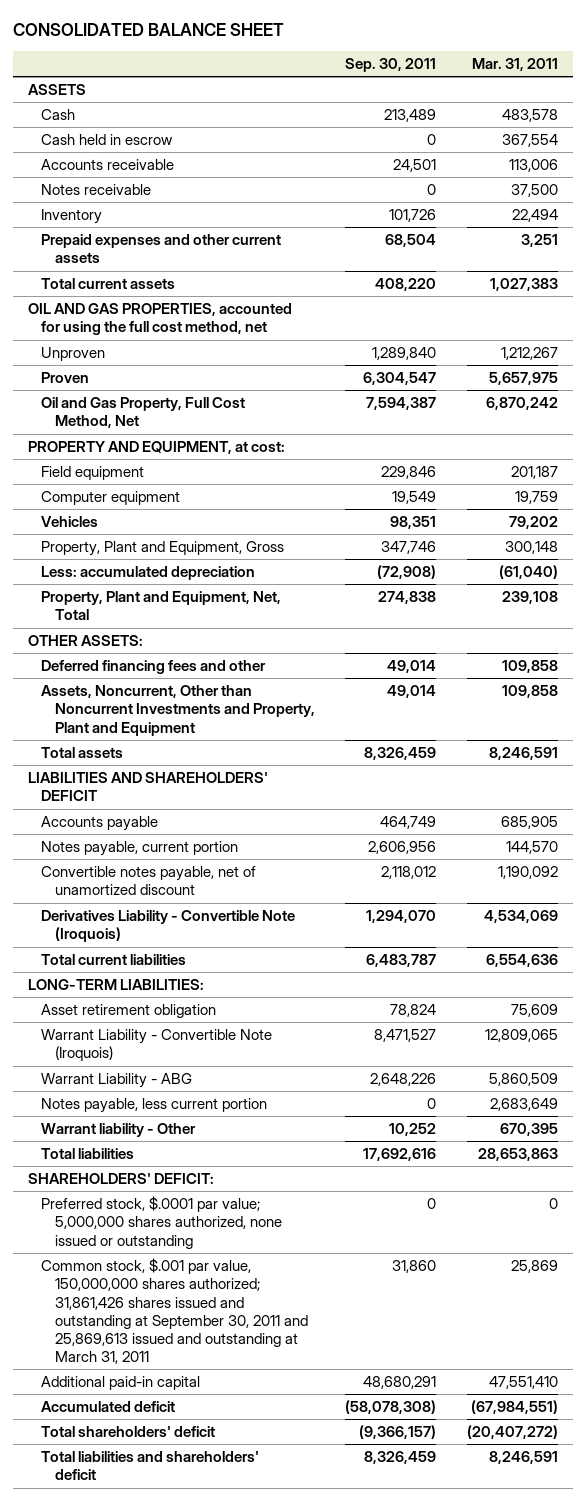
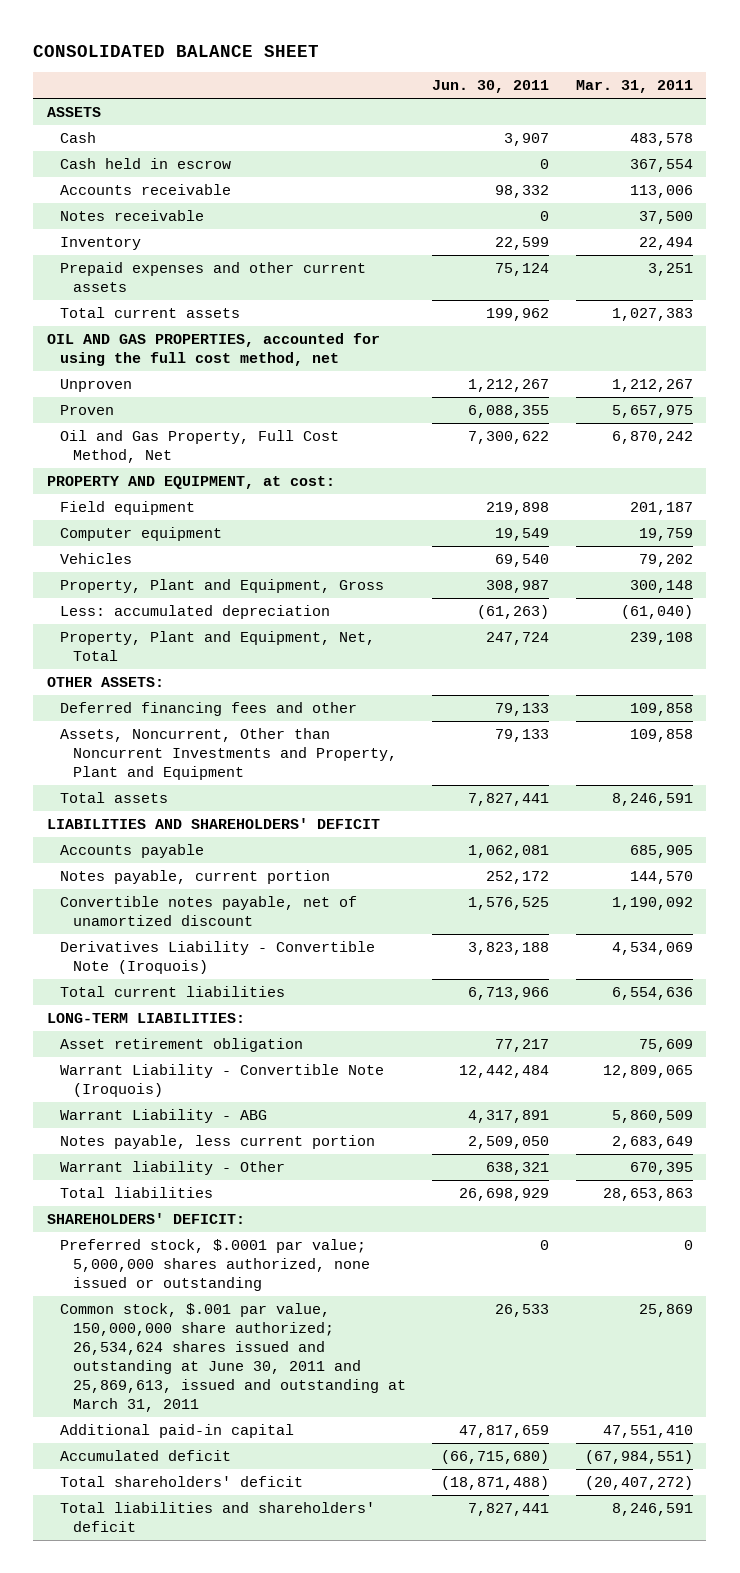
[345,58,437,73] Sep. 30, 2011 -> none
none -> [432,79,550,93] Jun. 30, 2011
[41,1258,308,1365] Common stock, $.001 par value, 150,000,000 shares authorized; 31,861,426 shares issued and outstanding at September 30, 2011 and 25,869,613 issued and outstanding at March 31, 2011 -> [59,1303,406,1413] Common stock, $.001 par value, 150,000,000 share authorized; 26,534,624 shares issued and outstanding at June 30, 2011 and 25,869,613, issued and outstanding at March 31, 2011

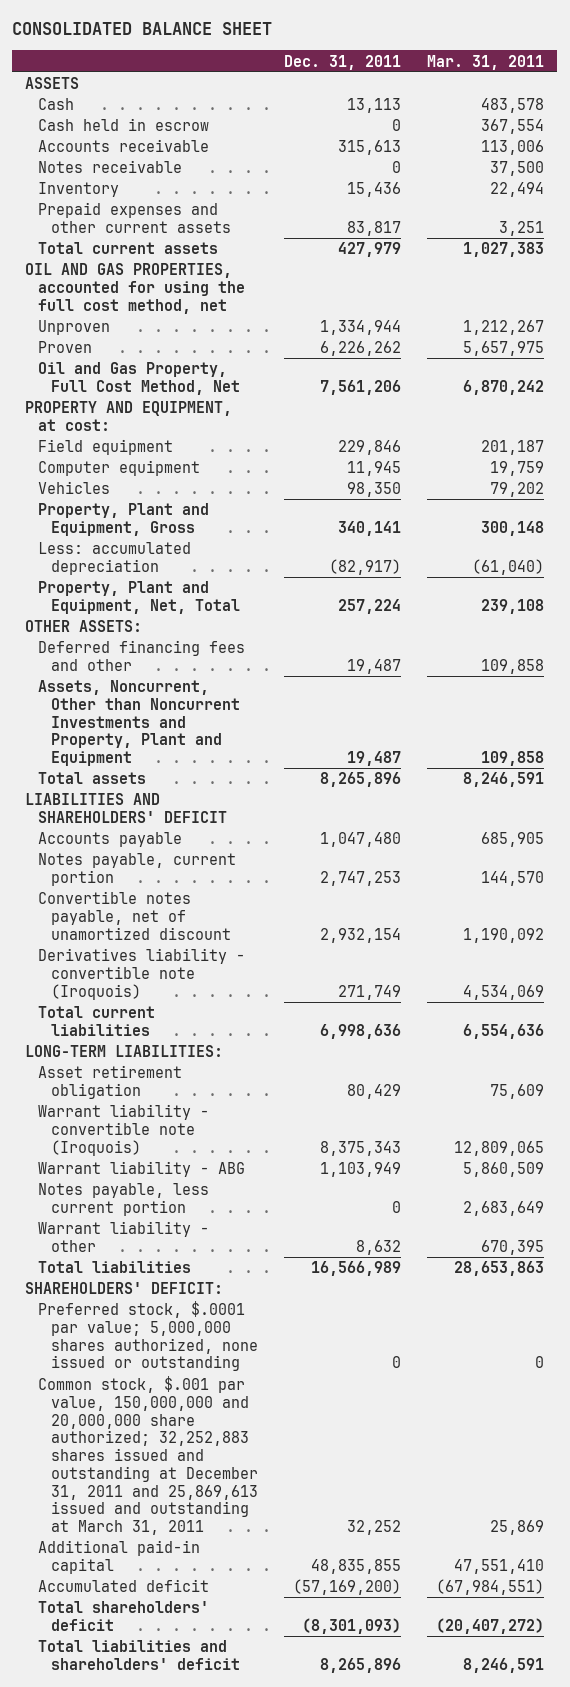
[432,79,550,93] Jun. 30, 2011 -> none
none -> [283,54,401,70] Dec. 31, 2011
[59,941,375,975] Derivatives Liability - Convertible Note (Iroquois) -> [37,948,245,1000] Derivatives liability - convertible note (Iroquois)
[59,1064,384,1098] Warrant Liability - Convertible Note (Iroquois) -> [37,1104,209,1156] Warrant liability - convertible note (Iroquois)
[59,1109,267,1124] Warrant Liability - ABG -> [37,1161,245,1178] Warrant liability - ABG
[59,1161,285,1176] Warrant liability - Other -> [37,1221,209,1252] Warrant liability - other
[59,1303,406,1413] Common stock, $.001 par value, 150,000,000 share authorized; 26,534,624 shares issued and outstanding at June 30, 2011 and 25,869,613, issued and outstanding at March 31, 2011 -> [37,1376,258,1536] Common stock, $.001 par value, 150,000,000 and 20,000,000 share authorized; 32,252,883 shares issued and outstanding at December 31, 2011 and 25,869,613 issued and outstanding at March 31, 2011

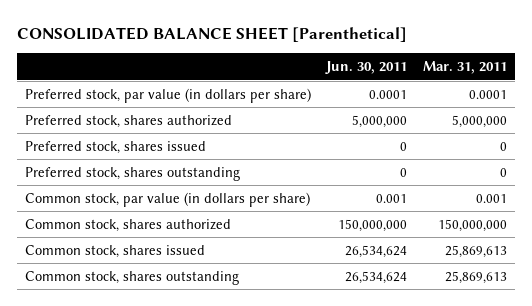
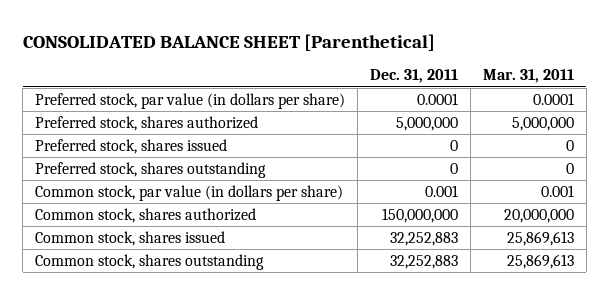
[325,61,408,75] Jun. 30, 2011 -> none
none -> [370,69,459,84] Dec. 31, 2011
[438,218,508,232] 150,000,000 -> [503,209,574,224] 20,000,000

